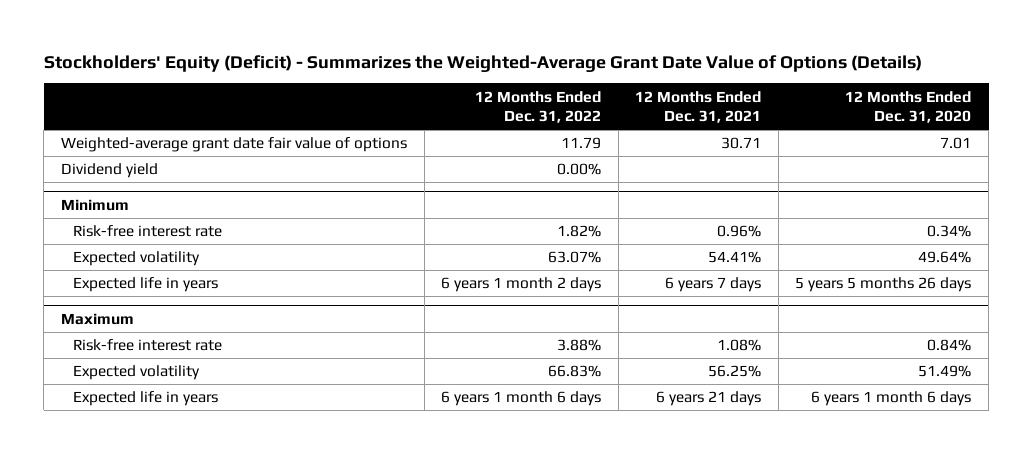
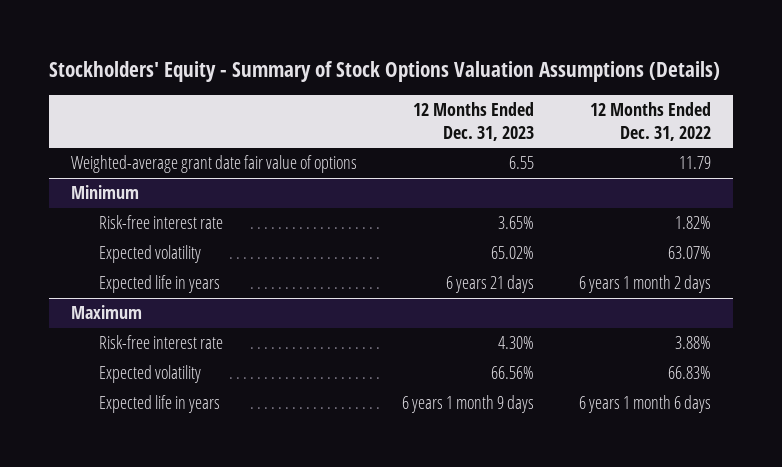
[43,54,922,72] Stockholders' Equity (Deficit) - Summarizes the Weighted-Average Grant Date Value of Options (Details) -> [48,60,720,82] Stockholders' Equity - Summary of Stock Options Valuation Assumptions (Details)
[635,90,762,123] 12 Months Ended Dec. 31, 2021 -> none
[845,90,972,123] 12 Months Ended Dec. 31, 2020 -> none
none -> [413,102,535,141] 12 Months Ended Dec. 31, 2023
[60,163,158,179] Dividend yield -> none

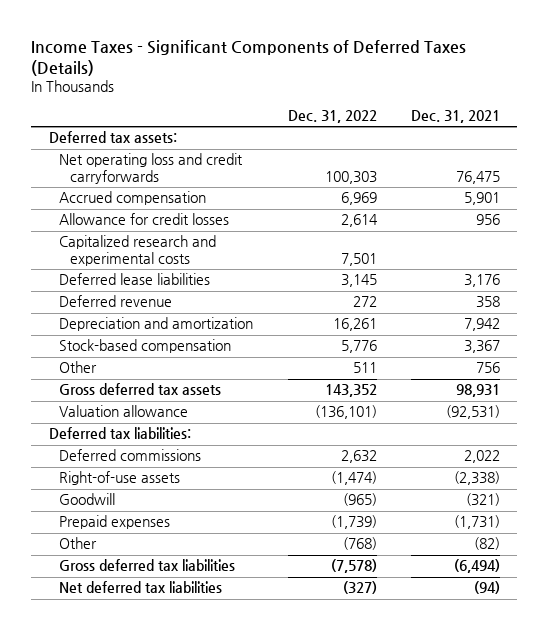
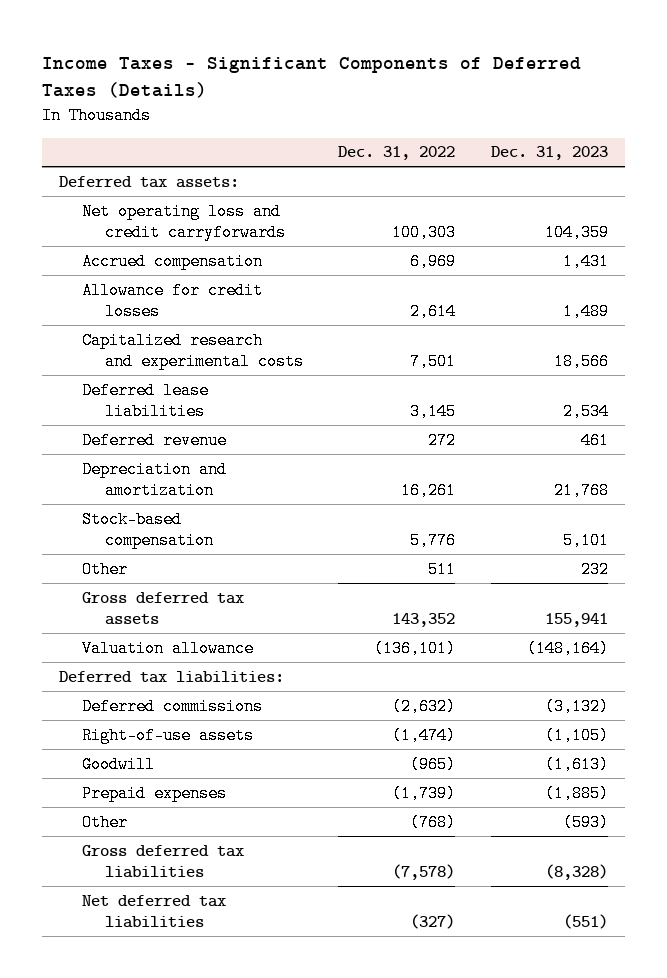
[410,109,500,123] Dec. 31, 2021 -> none
none -> [490,146,608,161] Dec. 31, 2023
[340,450,377,464] 2,632 -> [392,697,457,715] (2,632)

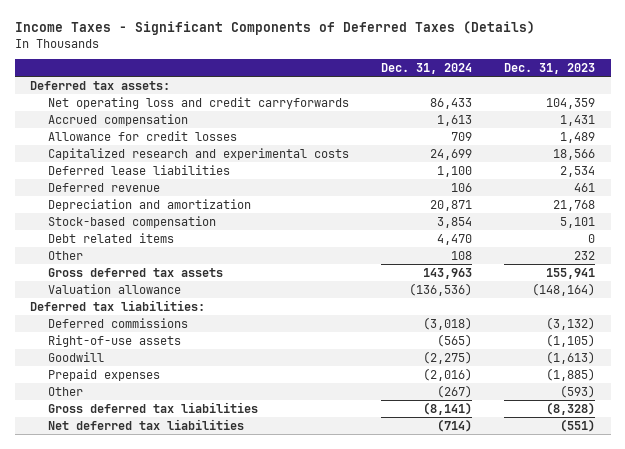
[338,146,456,161] Dec. 31, 2022 -> none
none -> [380,62,472,74] Dec. 31, 2024
none -> [48,232,175,243] Debt related items

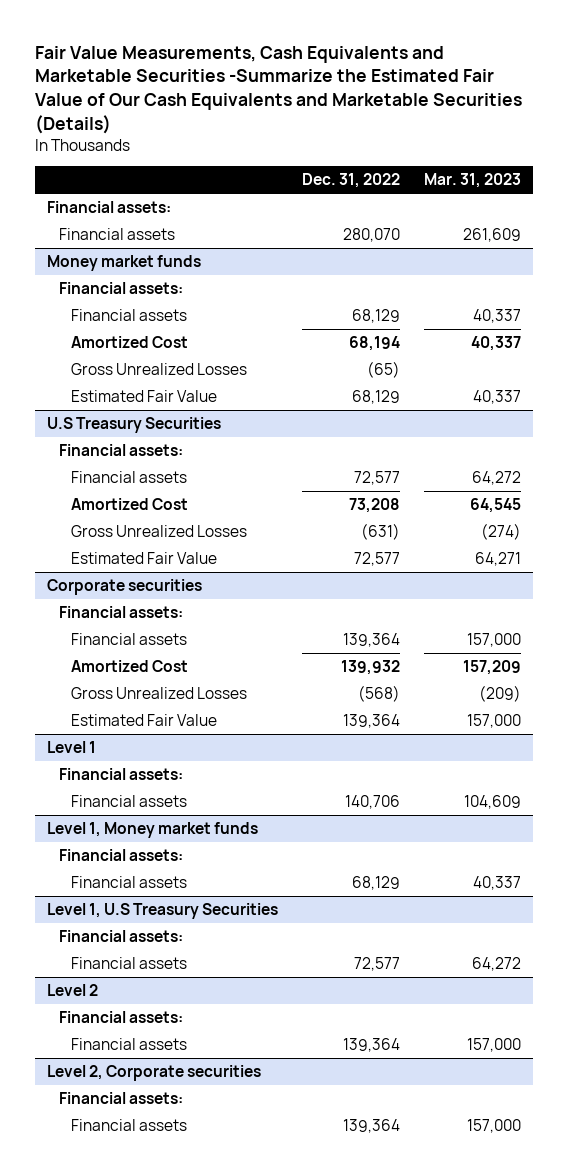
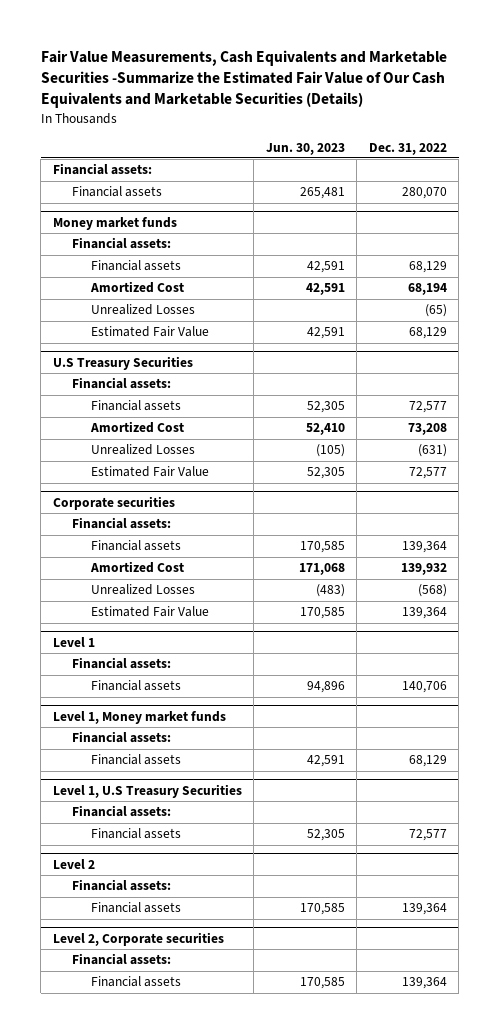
[423,173,521,189] Mar. 31, 2023 -> none
none -> [265,142,345,155] Jun. 30, 2023
[70,363,247,376] Gross Unrealized Losses -> [91,304,196,316] Unrealized Losses
[70,525,247,538] Gross Unrealized Losses -> [91,444,196,456] Unrealized Losses
[70,687,247,700] Gross Unrealized Losses -> [91,584,196,596] Unrealized Losses

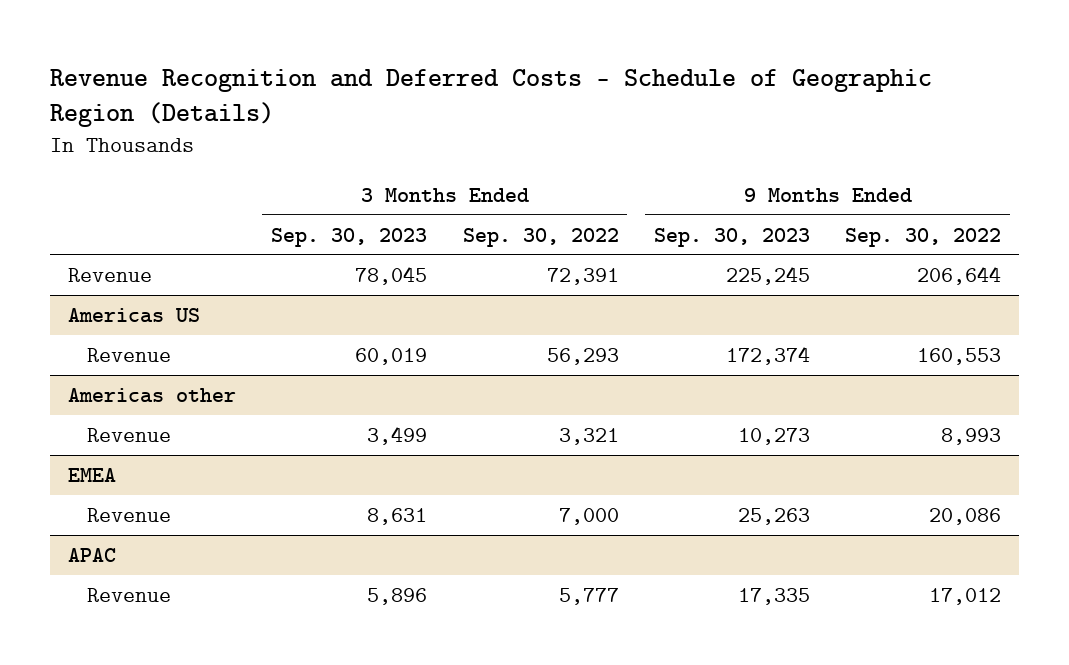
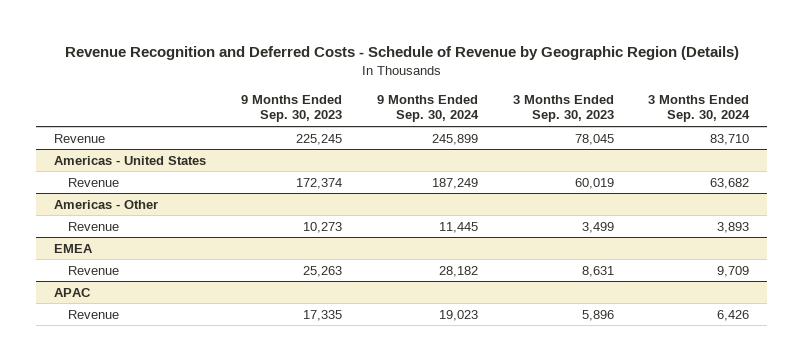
[50,68,933,128] Revenue Recognition and Deferred Costs - Schedule of Geographic Region (Details) -> [64,45,739,60] Revenue Recognition and Deferred Costs - Schedule of Revenue by Geographic Region (Details)
[462,227,619,247] Sep. 30, 2022 -> none
[845,227,1002,247] Sep. 30, 2022 -> none
none -> [376,94,479,123] 9 Months Ended Sep. 30, 2024
none -> [648,94,751,123] 3 Months Ended Sep. 30, 2024
[67,307,200,323] Americas US -> none
none -> [53,155,206,165] Americas - United States
[67,387,236,403] Americas other -> [53,199,158,209] Americas - Other

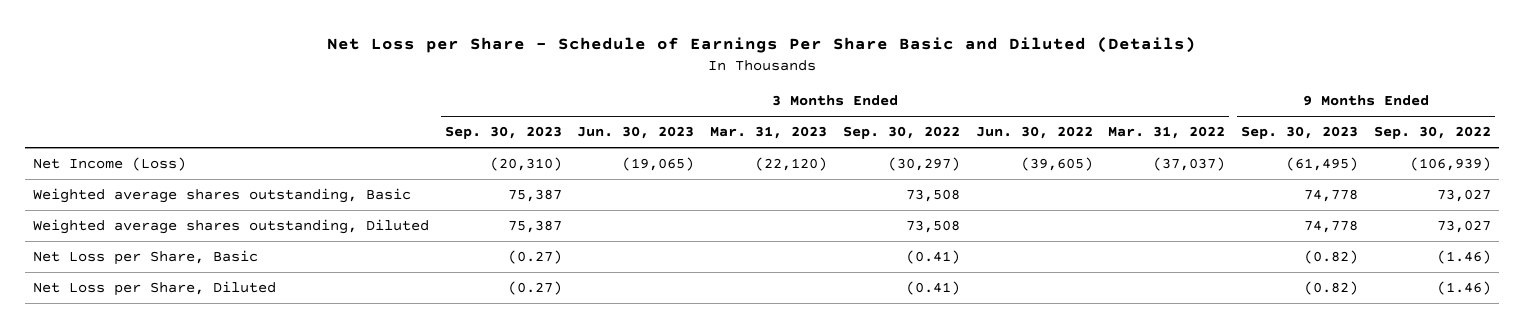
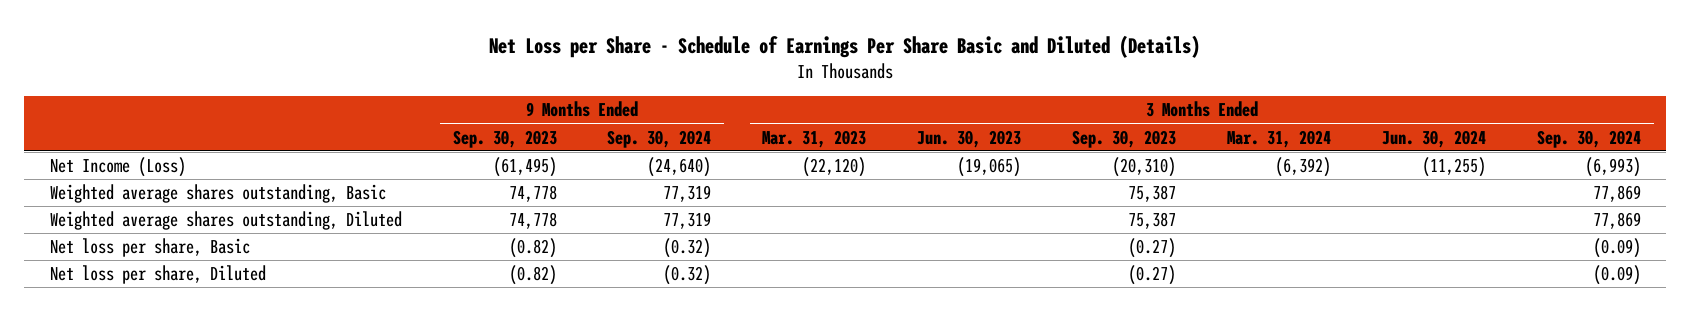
[842,126,960,140] Sep. 30, 2022 -> none
[975,126,1093,140] Jun. 30, 2022 -> none
[1108,126,1226,140] Mar. 31, 2022 -> none
[1373,126,1491,140] Sep. 30, 2022 -> none
none -> [607,129,712,148] Sep. 30, 2024
none -> [1227,129,1332,148] Mar. 31, 2024
none -> [1382,129,1487,148] Jun. 30, 2024
none -> [1536,129,1641,148] Sep. 30, 2024
[32,250,258,266] Net Loss per Share, Basic -> [49,238,250,258] Net loss per share, Basic
[32,281,276,297] Net Loss per Share, Diluted -> [49,265,266,285] Net loss per share, Diluted

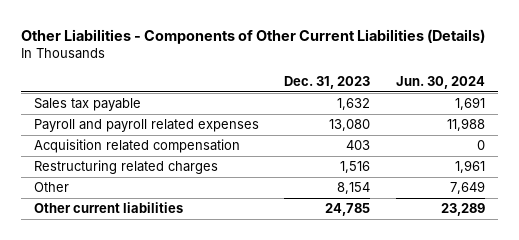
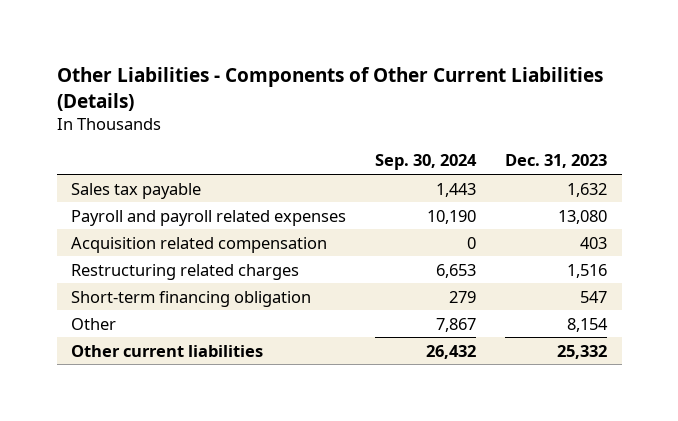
[396,76,486,90] Jun. 30, 2024 -> none
none -> [375,154,478,171] Sep. 30, 2024
none -> [71,290,312,307] Short-term financing obligation
[325,203,371,217] 24,785 -> [557,344,608,359] 25,332

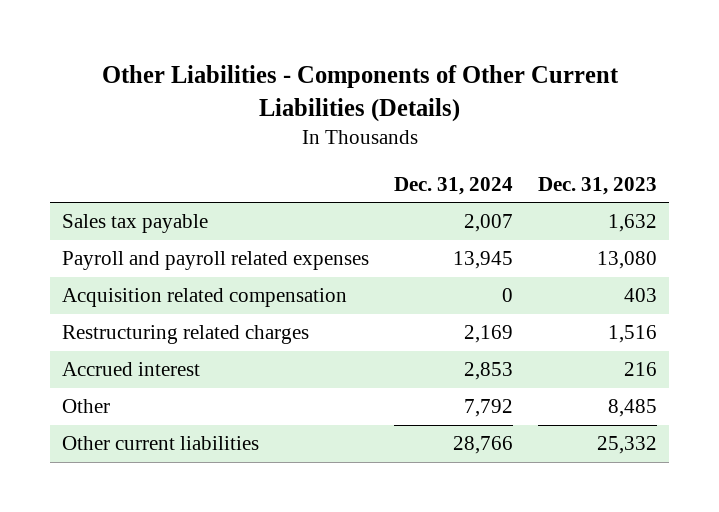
[375,154,478,171] Sep. 30, 2024 -> none
none -> [394,176,514,195] Dec. 31, 2024
[71,290,312,307] Short-term financing obligation -> none
none -> [62,362,201,377] Accrued interest
[567,317,609,332] 8,154 -> [607,399,657,418] 8,485

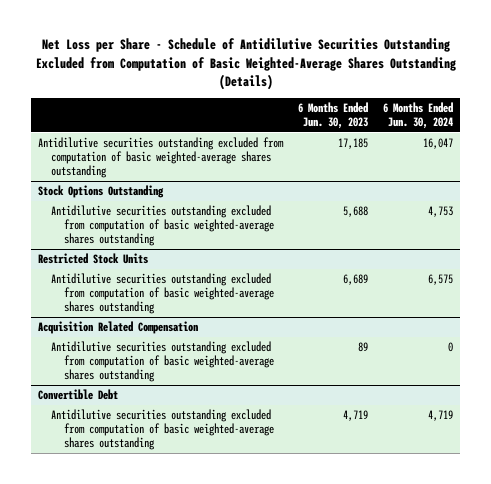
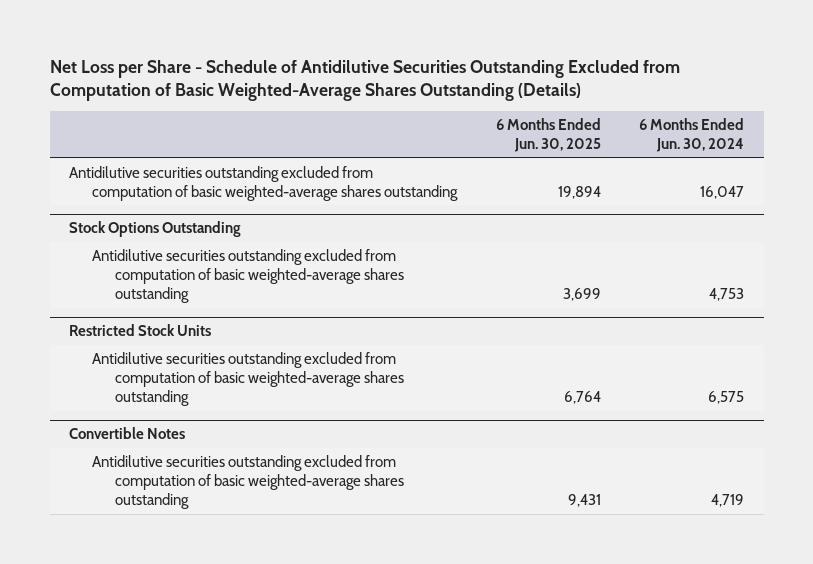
[298,102,369,130] 6 Months Ended Jun. 30, 2023 -> none
none -> [495,118,601,153] 6 Months Ended Jun. 30, 2025
[38,320,199,334] Acquisition Related Compensation -> none
[51,340,274,383] Antidilutive securities outstanding excluded from computation of basic weighted-average shares outstanding -> none
[38,388,119,400] Convertible Debt -> [68,427,185,440] Convertible Notes

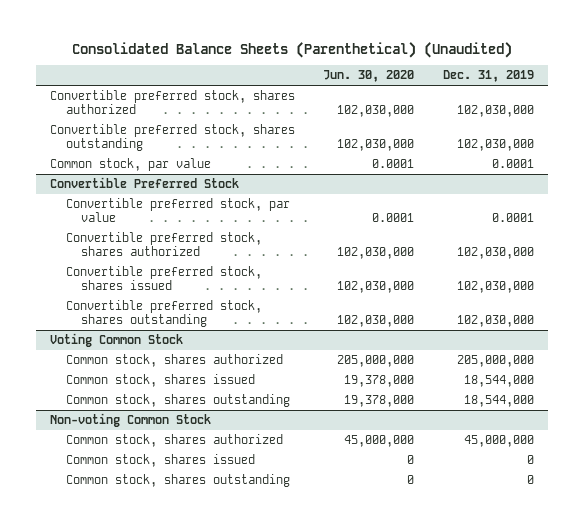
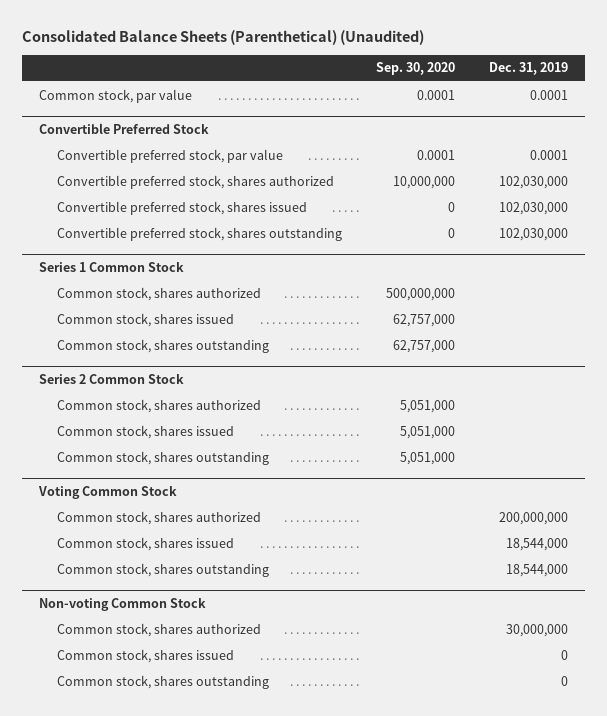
[323,70,415,83] Jun. 30, 2020 -> none
none -> [375,62,455,76] Sep. 30, 2020
[49,90,295,115] Convertible preferred stock, shares authorized -> none
[49,124,295,152] Convertible preferred stock, shares outstanding -> none
none -> [39,261,185,272] Series 1 Common Stock
none -> [57,286,262,301] Common stock, shares authorized
none -> [57,312,235,327] Common stock, shares issued
none -> [57,338,270,353] Common stock, shares outstanding
none -> [39,373,185,384] Series 2 Common Stock
none -> [57,398,262,413] Common stock, shares authorized
none -> [57,424,235,439] Common stock, shares issued
none -> [57,450,270,465] Common stock, shares outstanding
[456,355,534,368] 205,000,000 -> [498,511,568,525] 200,000,000
[463,435,534,448] 45,000,000 -> [505,623,568,637] 30,000,000

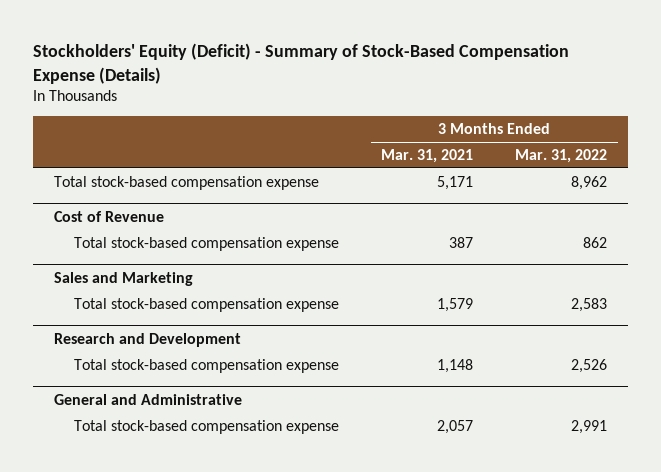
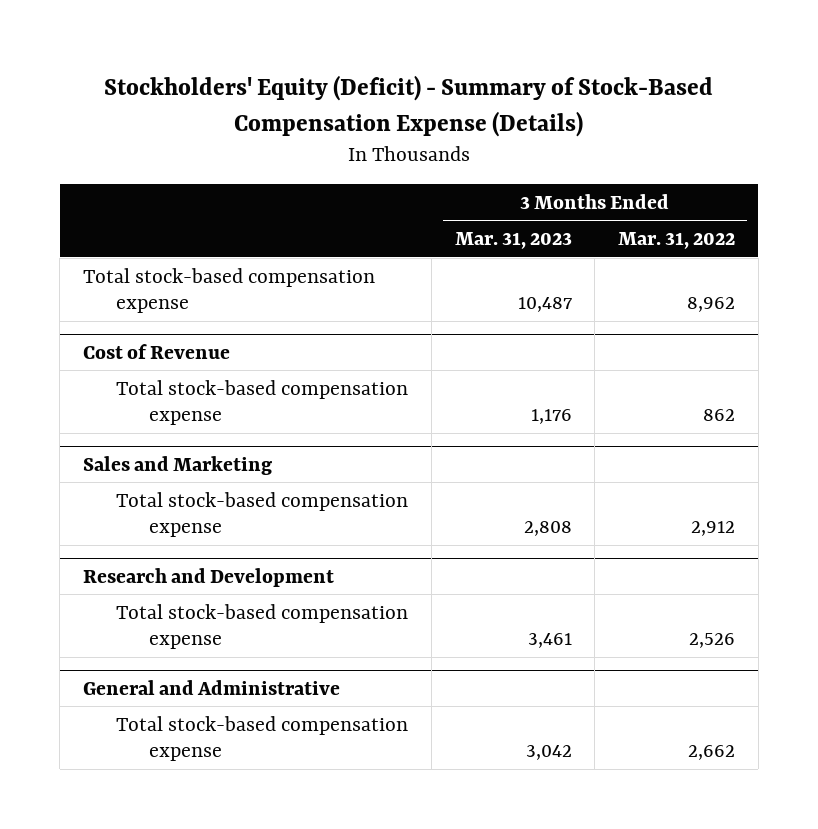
[381,148,474,163] Mar. 31, 2021 -> none
none -> [454,232,572,250] Mar. 31, 2023
[571,297,608,312] 2,583 -> [691,521,736,537] 2,912
[571,419,608,434] 2,991 -> [688,745,736,761] 2,662

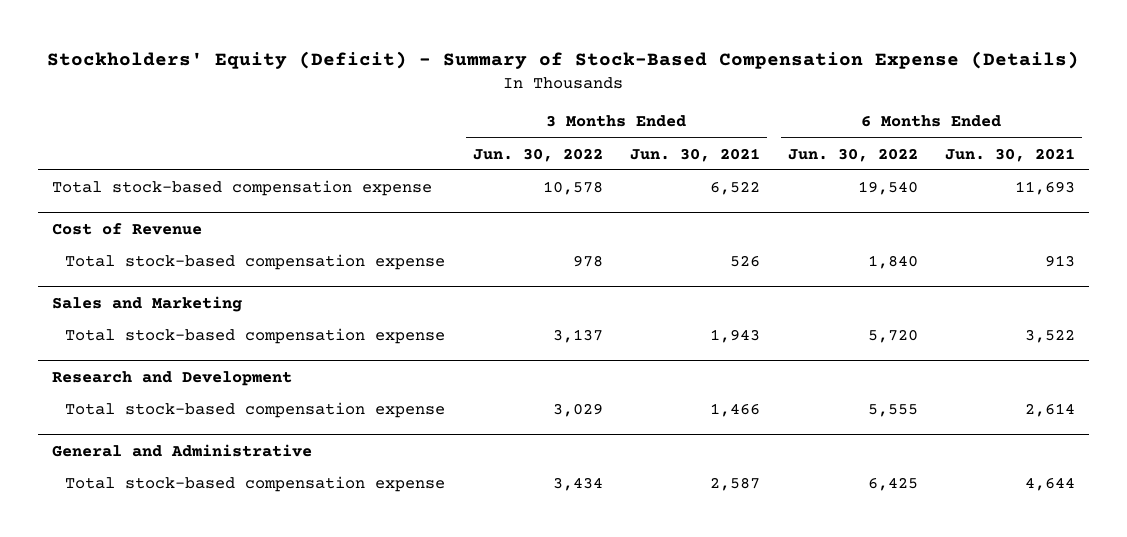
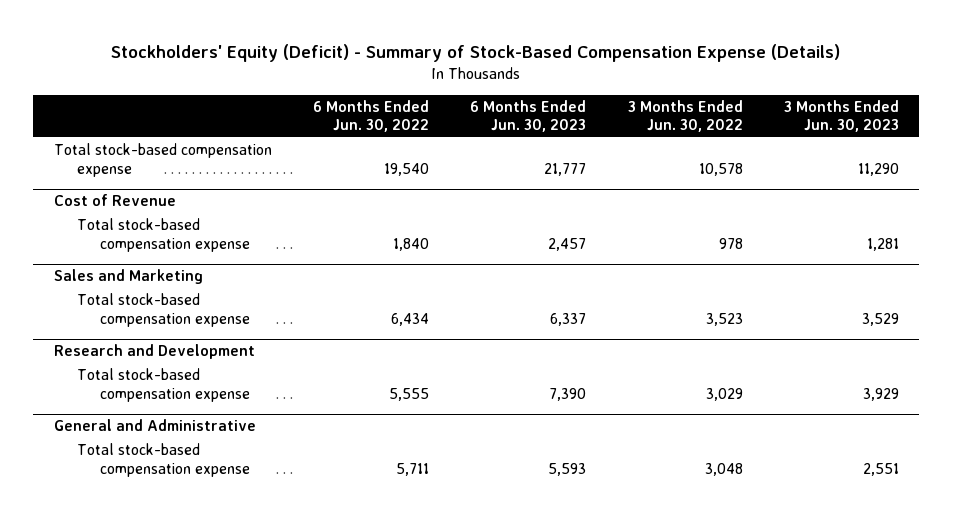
[630,147,761,162] Jun. 30, 2021 -> none
[945,147,1076,162] Jun. 30, 2021 -> none
none -> [470,99,587,133] 6 Months Ended Jun. 30, 2023
none -> [783,99,899,133] 3 Months Ended Jun. 30, 2023
[552,329,603,344] 3,137 -> [705,312,743,326] 3,523
[867,329,918,344] 5,720 -> [391,312,430,326] 6,434
[552,477,603,492] 3,434 -> [704,462,743,476] 3,048
[867,477,918,492] 6,425 -> [396,462,430,476] 5,711

